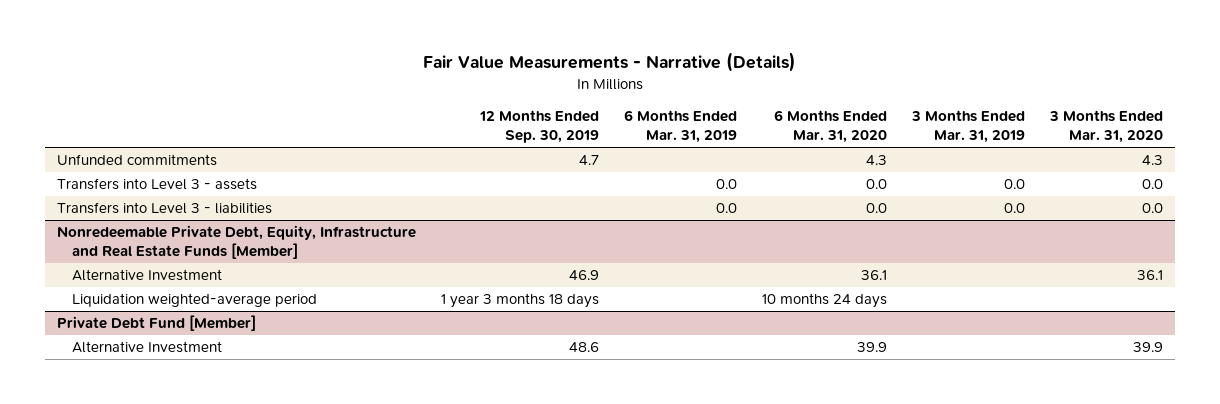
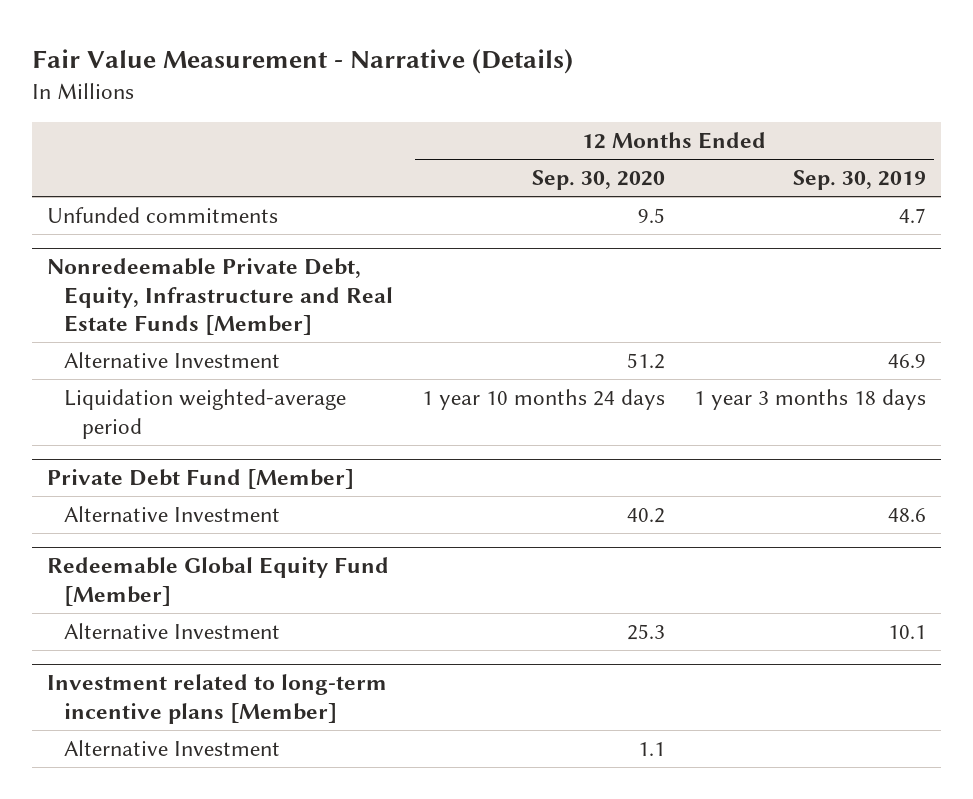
[422,52,796,73] Fair Value Measurements - Narrative (Details) -> [32,48,574,74] Fair Value Measurement - Narrative (Details)
[623,110,737,143] 6 Months Ended Mar. 31, 2019 -> none
[773,110,887,143] 6 Months Ended Mar. 31, 2020 -> none
[910,110,1025,143] 3 Months Ended Mar. 31, 2019 -> none
[1048,110,1163,143] 3 Months Ended Mar. 31, 2020 -> none
none -> [532,170,666,191] Sep. 30, 2020
[57,178,258,191] Transfers into Level 3 - assets -> none
[57,202,273,215] Transfers into Level 3 - liabilities -> none
none -> [46,557,389,606] Redeemable Global Equity Fund [Member]
none -> [64,623,281,640] Alternative Investment
none -> [46,674,387,724] Investment related to long-term incentive plans [Member]
none -> [64,740,281,757] Alternative Investment

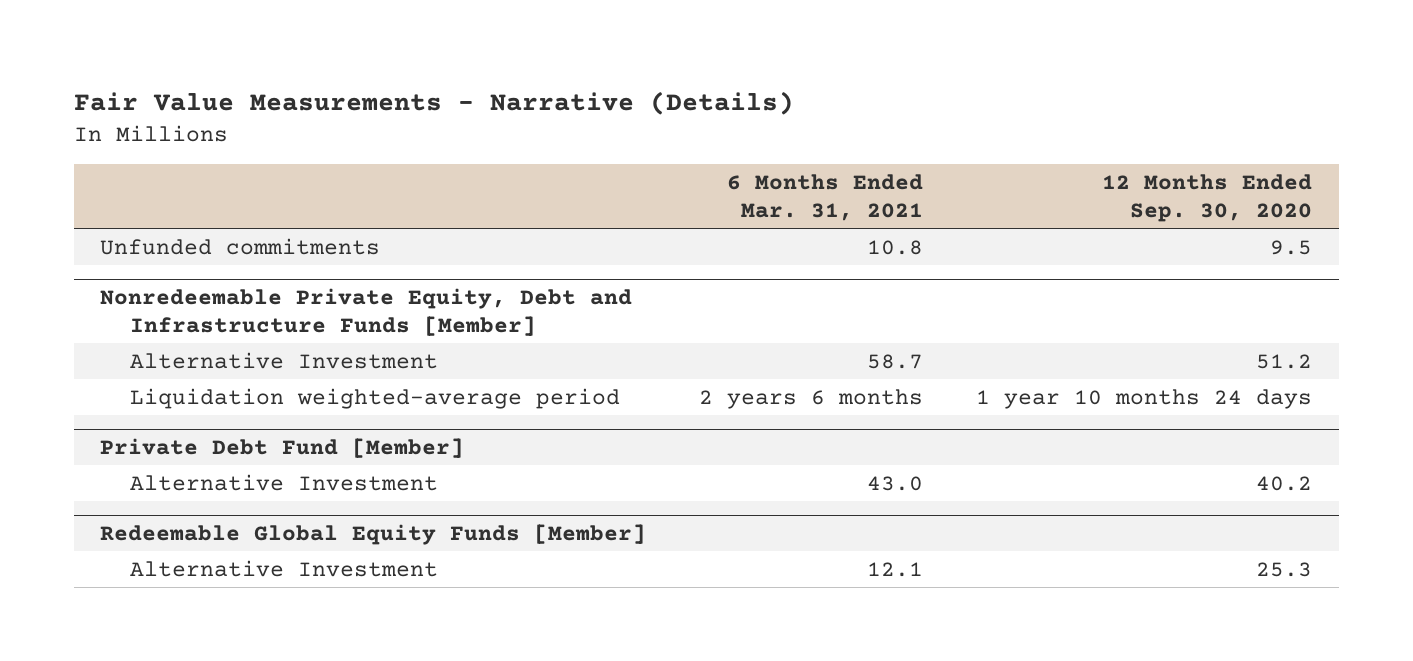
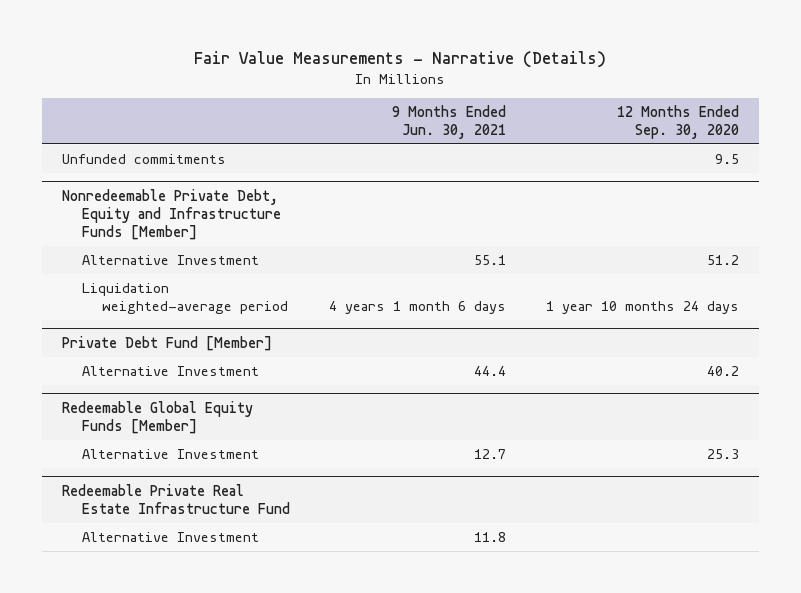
[727,173,924,222] 6 Months Ended Mar. 31, 2021 -> none
none -> [392,104,507,139] 9 Months Ended Jun. 30, 2021
[100,287,633,337] Nonredeemable Private Equity, Debt and Infrastructure Funds [Member] -> [61,188,281,240] Nonredeemable Private Debt, Equity and Infrastructure Funds [Member]
none -> [61,483,290,514] Redeemable Private Real Estate Infrastructure Fund
none -> [81,531,259,542] Alternative Investment

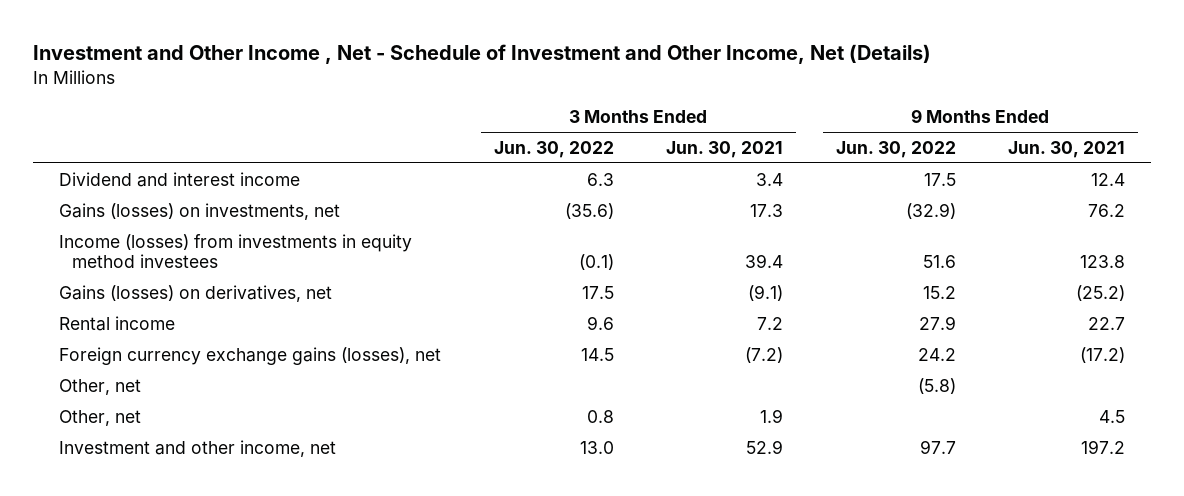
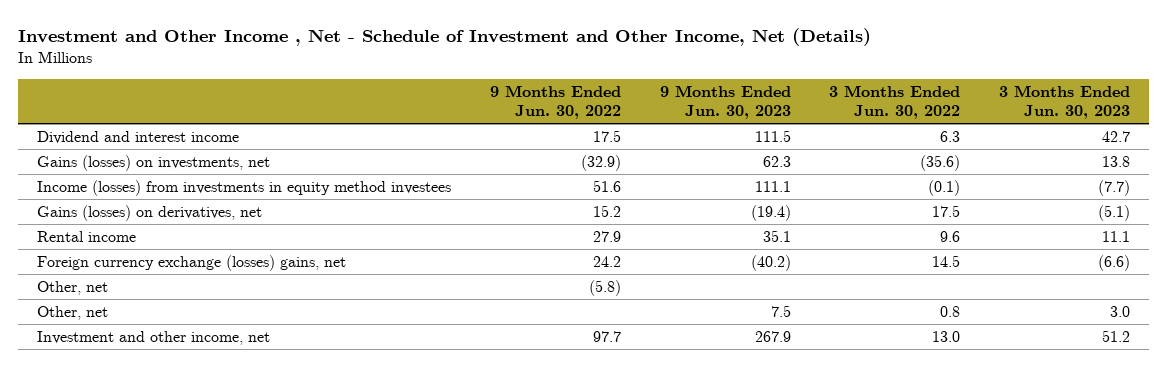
[666,140,784,158] Jun. 30, 2021 -> none
[1008,140,1126,158] Jun. 30, 2021 -> none
none -> [659,84,791,120] 9 Months Ended Jun. 30, 2023
none -> [999,84,1131,120] 3 Months Ended Jun. 30, 2023
[59,346,442,365] Foreign currency exchange gains (losses), net -> [37,254,347,271] Foreign currency exchange (losses) gains, net

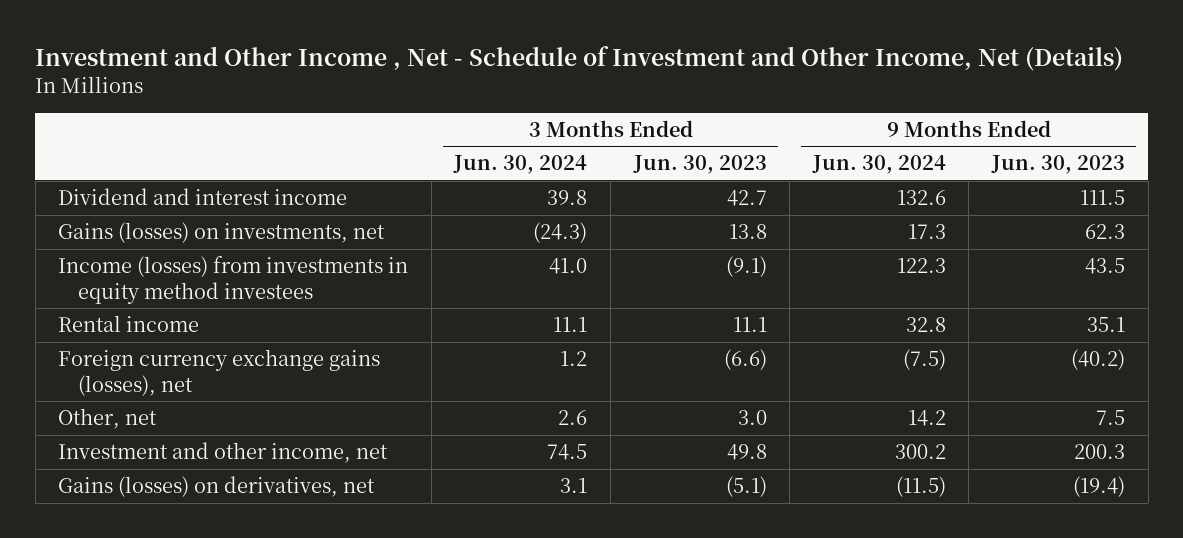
[490,84,622,120] 9 Months Ended Jun. 30, 2022 -> none
[829,84,961,120] 3 Months Ended Jun. 30, 2022 -> none
none -> [453,155,588,175] Jun. 30, 2024
none -> [811,155,946,175] Jun. 30, 2024
[754,180,791,192] 111.1 -> [1084,258,1125,275] 43.5
[1098,179,1131,196] (7.7) -> [725,256,767,278] (9.1)
[37,280,109,295] Other, net -> none
[37,254,347,271] Foreign currency exchange (losses) gains, net -> [58,349,381,396] Foreign currency exchange gains (losses), net
[754,330,791,342] 267.9 -> [1073,444,1125,460] 200.3
[1102,329,1131,342] 51.2 -> [726,444,767,461] 49.8
[37,204,263,221] Gains (losses) on derivatives, net -> [58,476,376,498] Gains (losses) on derivatives, net

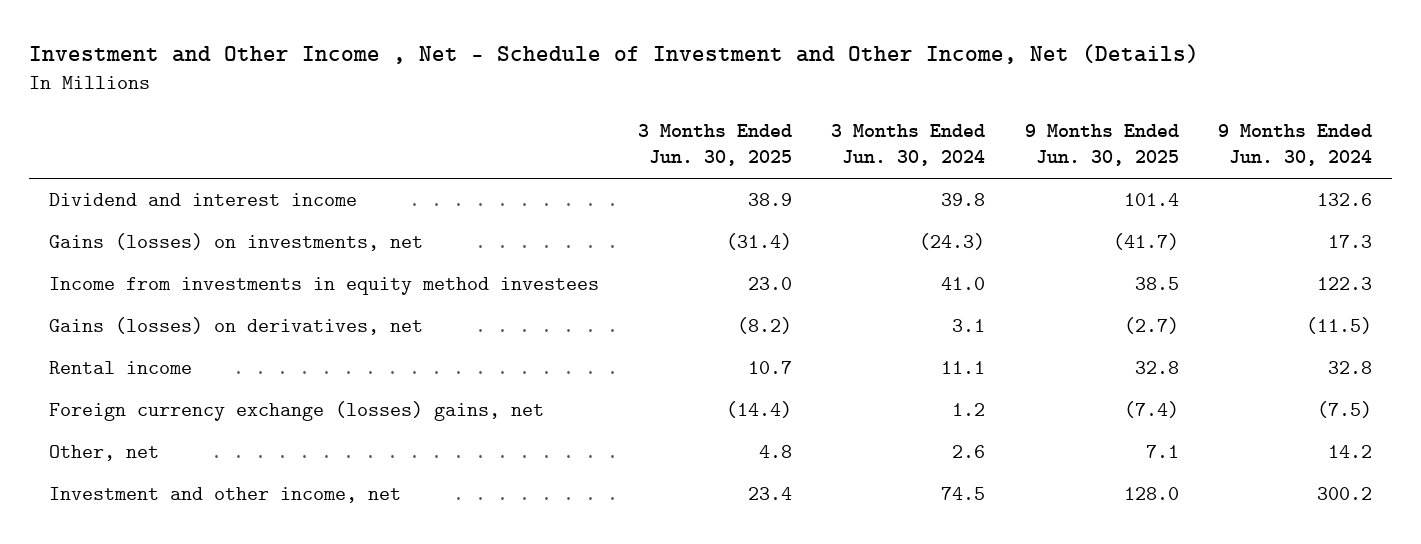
[632,155,767,175] Jun. 30, 2023 -> none
[990,155,1125,175] Jun. 30, 2023 -> none
none -> [637,123,792,167] 3 Months Ended Jun. 30, 2025
none -> [1024,123,1179,167] 9 Months Ended Jun. 30, 2025
[58,256,409,304] Income (losses) from investments in equity method investees -> [48,277,599,296] Income from investments in equity method investees
[58,476,376,498] Gains (losses) on derivatives, net -> [48,317,423,336] Gains (losses) on derivatives, net
[58,349,381,396] Foreign currency exchange gains (losses), net -> [48,401,544,422] Foreign currency exchange (losses) gains, net

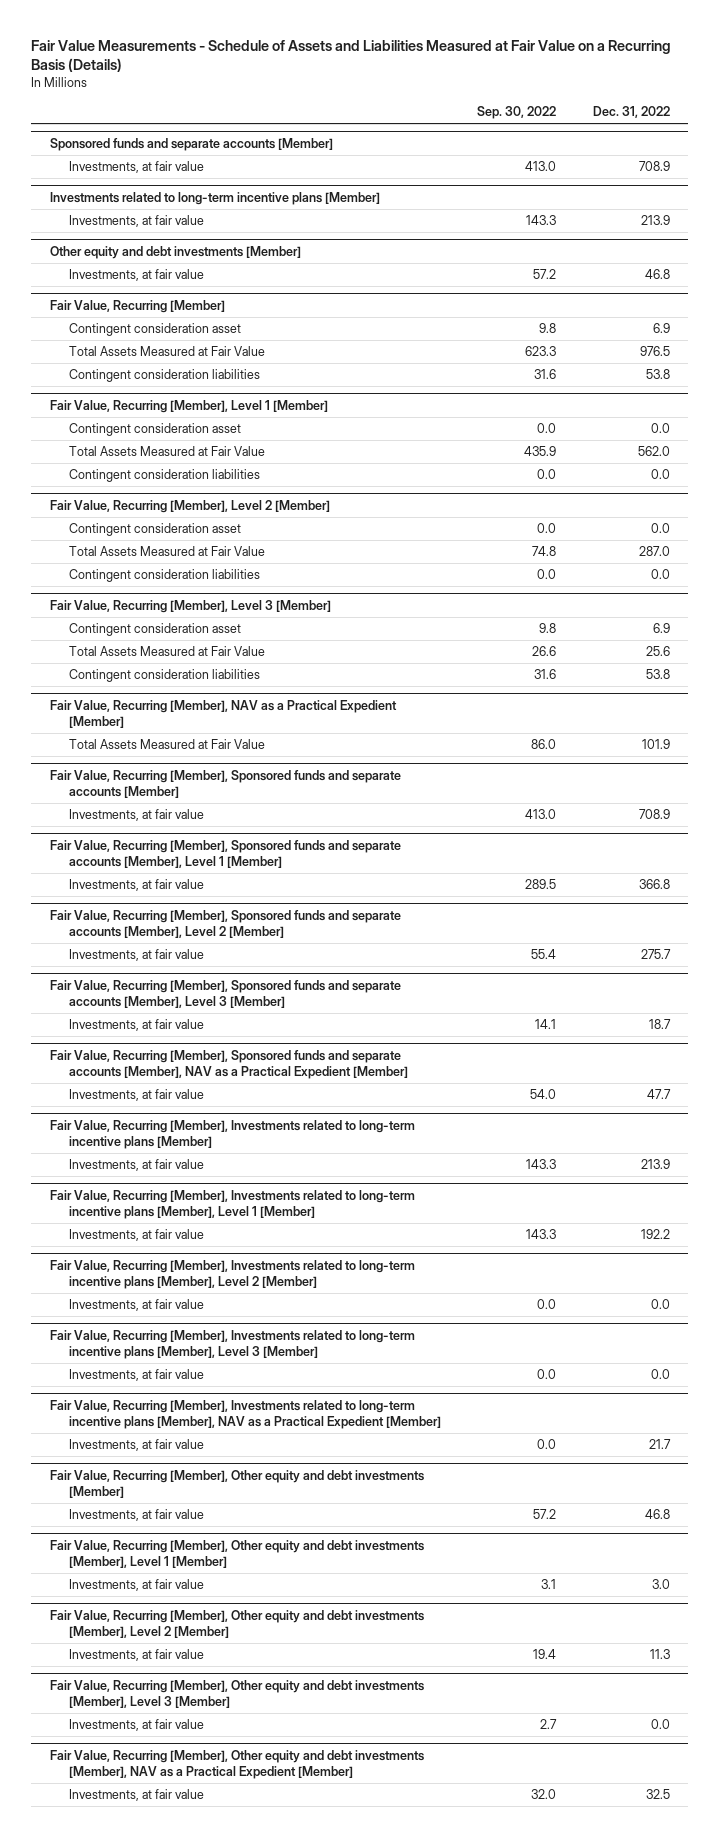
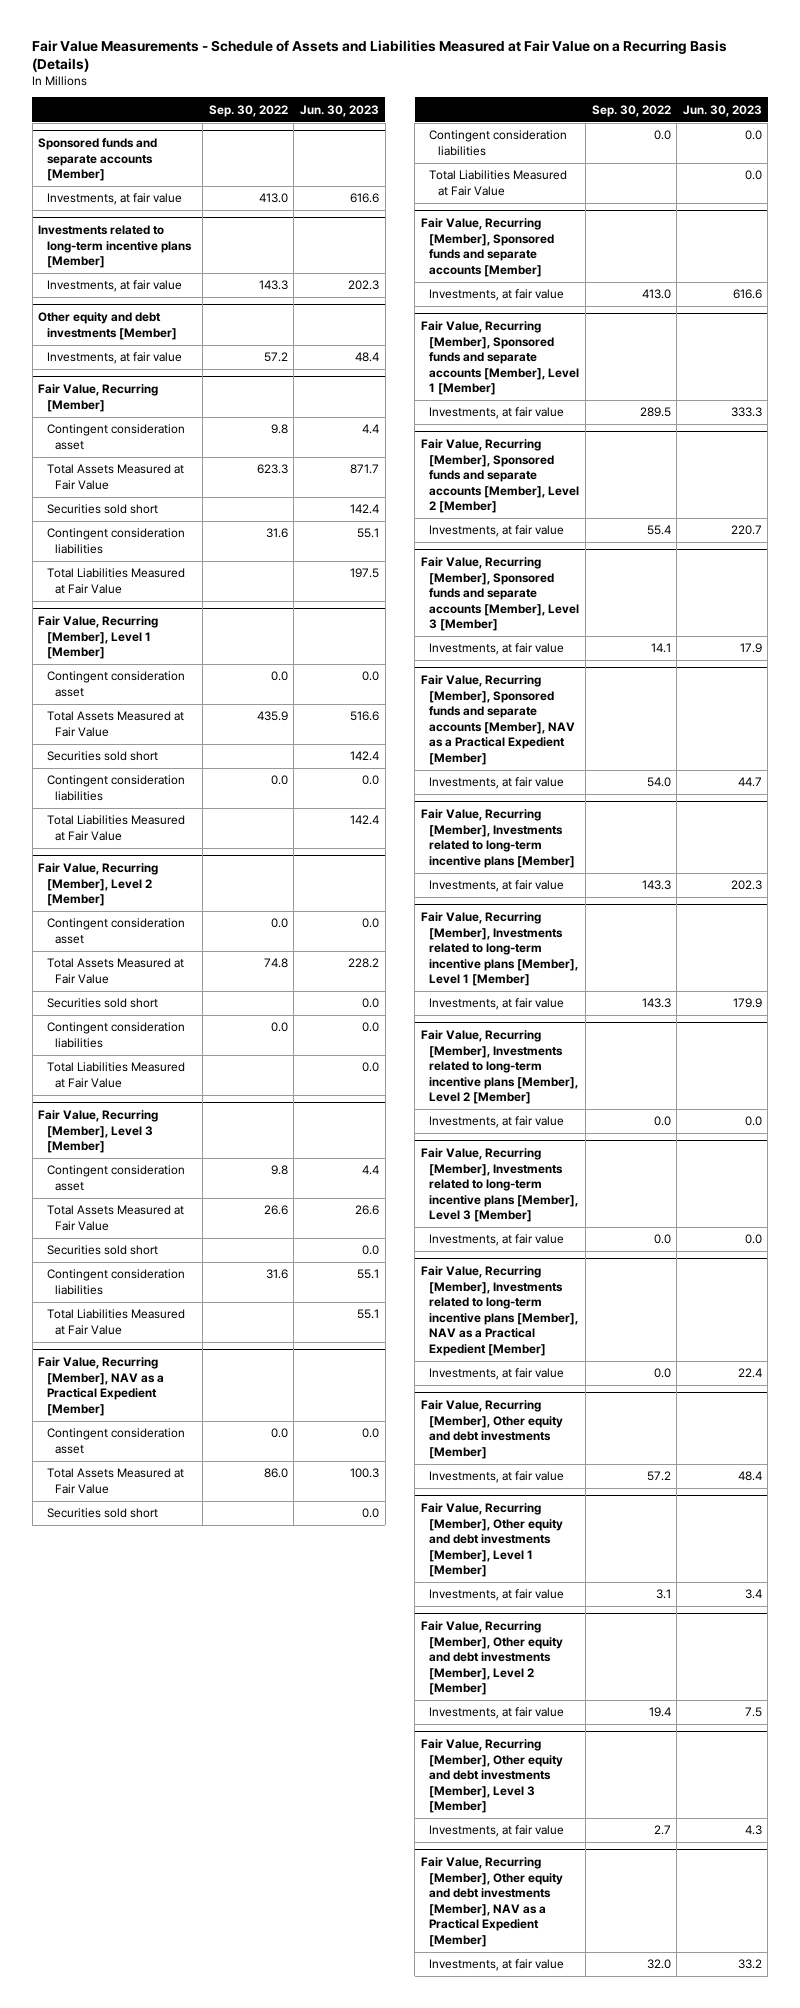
[593,106,671,119] Dec. 31, 2022 -> none
none -> [299,104,379,117] Jun. 30, 2023
none -> [46,504,158,515] Securities sold short
none -> [46,568,185,594] Total Liabilities Measured at Fair Value
none -> [46,751,158,762] Securities sold short
none -> [46,815,185,841] Total Liabilities Measured at Fair Value
none -> [46,998,158,1009] Securities sold short
none -> [46,1062,185,1088] Total Liabilities Measured at Fair Value
none -> [46,1245,158,1256] Securities sold short
none -> [46,1309,185,1335] Total Liabilities Measured at Fair Value
none -> [46,1428,185,1454] Contingent consideration asset
none -> [46,1508,158,1519] Securities sold short
none -> [429,130,568,156] Contingent consideration liabilities
none -> [429,170,568,196] Total Liabilities Measured at Fair Value

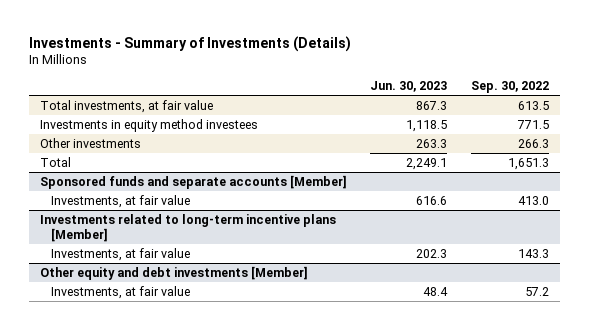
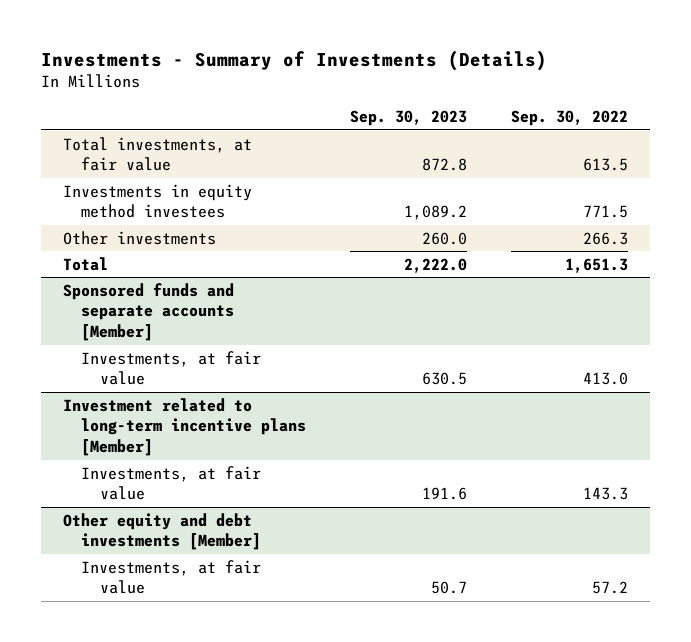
[370,81,448,93] Jun. 30, 2023 -> none
none -> [350,110,468,127] Sep. 30, 2023
[40,213,337,242] Investments related to long-term incentive plans [Member] -> [62,397,307,457] Investment related to long-term incentive plans [Member]

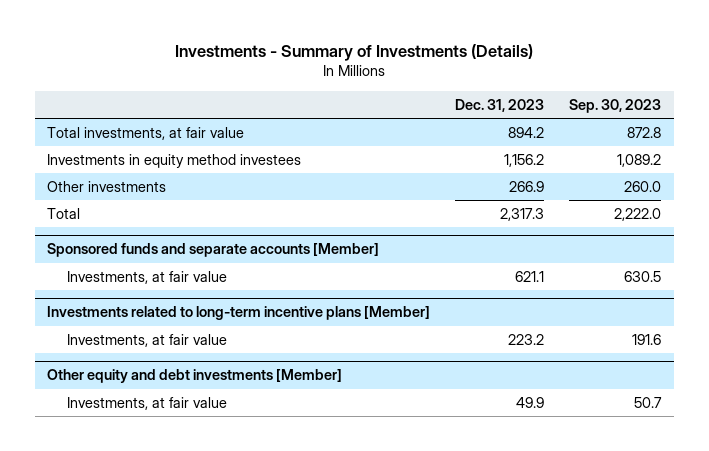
[511,110,629,127] Sep. 30, 2022 -> none
none -> [455,98,545,112] Dec. 31, 2023
[62,397,307,457] Investment related to long-term incentive plans [Member] -> [47,306,431,321] Investments related to long-term incentive plans [Member]

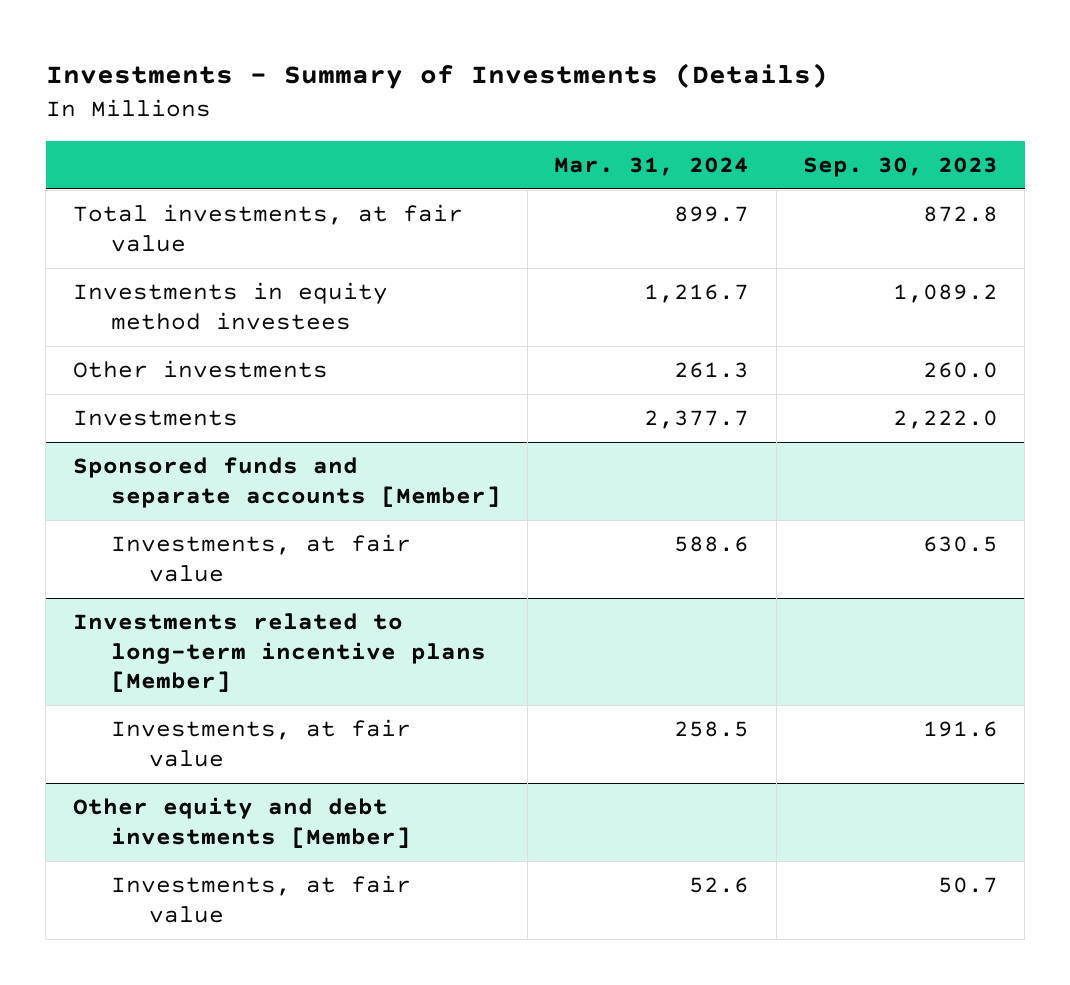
[455,98,545,112] Dec. 31, 2023 -> none
none -> [554,156,750,176] Mar. 31, 2024
[47,207,81,219] Total -> [72,410,238,427] Investments

